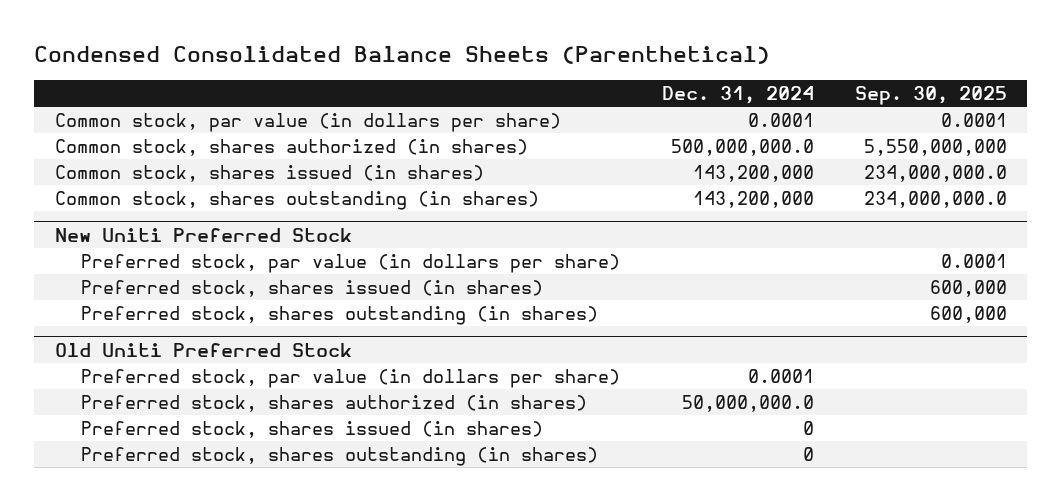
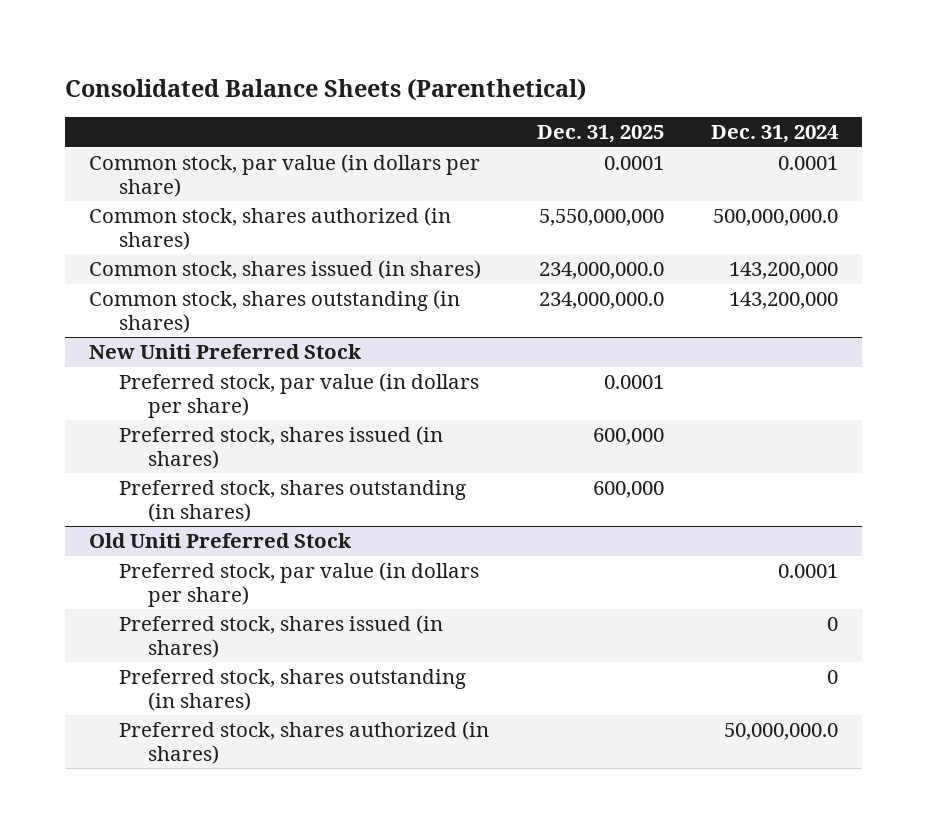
[34,45,771,64] Condensed Consolidated Balance Sheets (Parenthetical) -> [65,77,587,101] Consolidated Balance Sheets (Parenthetical)
[854,85,1007,105] Sep. 30, 2025 -> none
none -> [536,125,664,144] Dec. 31, 2025
[81,395,588,413] Preferred stock, shares authorized (in shares) -> [118,721,489,764] Preferred stock, shares authorized (in shares)

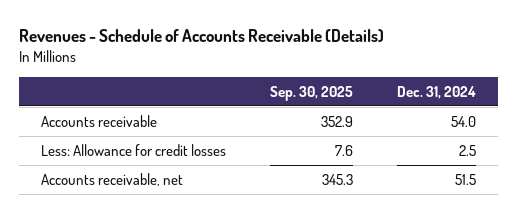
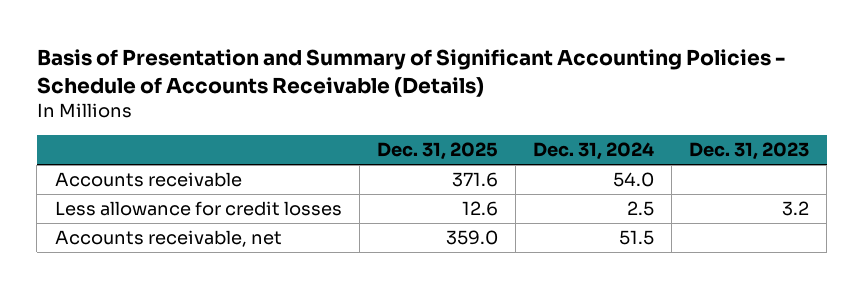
[18,28,384,42] Revenues - Schedule of Accounts Receivable (Details) -> [36,48,785,97] Basis of Presentation and Summary of Significant Accounting Policies - Schedule of Accounts Receivable (Details)
[269,85,353,101] Sep. 30, 2025 -> none
none -> [376,142,498,161] Dec. 31, 2025
none -> [689,142,810,161] Dec. 31, 2023
[40,143,226,156] Less: Allowance for credit losses -> [54,201,342,217] Less allowance for credit losses

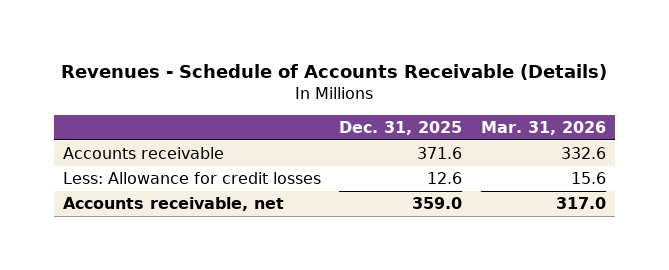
[36,48,785,97] Basis of Presentation and Summary of Significant Accounting Policies - Schedule of Accounts Receivable (Details) -> [61,63,608,80] Revenues - Schedule of Accounts Receivable (Details)
[533,142,655,161] Dec. 31, 2024 -> none
[689,142,810,161] Dec. 31, 2023 -> none
none -> [480,120,606,135] Mar. 31, 2026
[54,201,342,217] Less allowance for credit losses -> [62,172,321,185] Less: Allowance for credit losses

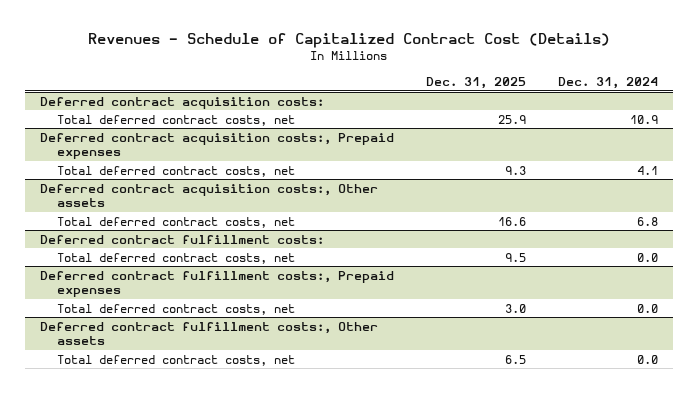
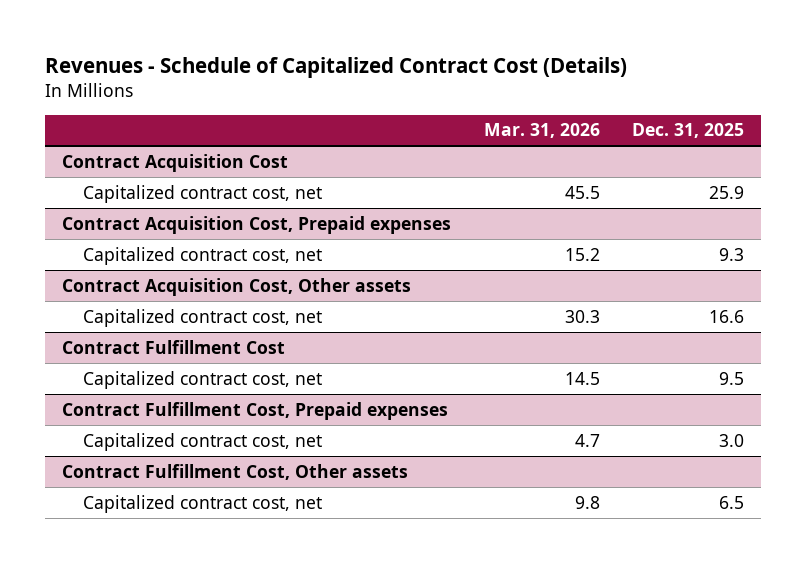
[557,77,658,90] Dec. 31, 2024 -> none
none -> [483,123,600,139] Mar. 31, 2026
[40,96,325,109] Deferred contract acquisition costs: -> [61,153,288,172] Contract Acquisition Cost
[56,114,295,126] Total deferred contract costs, net -> [83,184,323,203] Capitalized contract cost, net
[40,132,395,160] Deferred contract acquisition costs:, Prepaid expenses -> [61,215,451,234] Contract Acquisition Cost, Prepaid expenses
[56,165,295,177] Total deferred contract costs, net -> [83,246,323,265] Capitalized contract cost, net
[40,183,379,208] Deferred contract acquisition costs:, Other assets -> [61,277,411,296] Contract Acquisition Cost, Other assets
[56,216,295,228] Total deferred contract costs, net -> [83,308,323,327] Capitalized contract cost, net
[40,234,325,244] Deferred contract fulfillment costs: -> [61,339,285,354] Contract Fulfillment Cost
[56,252,295,264] Total deferred contract costs, net -> [83,370,323,389] Capitalized contract cost, net
[40,270,395,298] Deferred contract fulfillment costs:, Prepaid expenses -> [61,401,448,420] Contract Fulfillment Cost, Prepaid expenses
[56,303,295,315] Total deferred contract costs, net -> [83,432,323,451] Capitalized contract cost, net
[40,321,379,346] Deferred contract fulfillment costs:, Other assets -> [61,463,408,480] Contract Fulfillment Cost, Other assets
[56,354,295,366] Total deferred contract costs, net -> [83,494,323,513] Capitalized contract cost, net

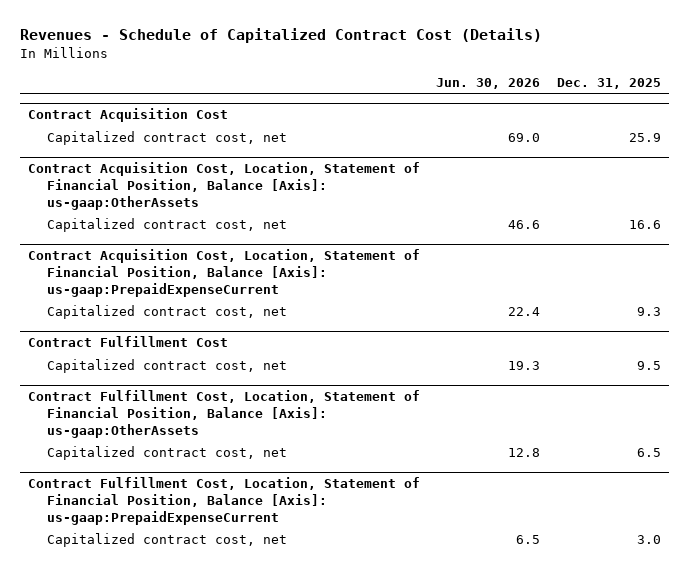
[483,123,600,139] Mar. 31, 2026 -> none
none -> [436,78,541,90] Jun. 30, 2026
[61,215,451,234] Contract Acquisition Cost, Prepaid expenses -> none
[83,246,323,265] Capitalized contract cost, net -> none
[61,277,411,296] Contract Acquisition Cost, Other assets -> none
none -> [27,162,420,210] Contract Acquisition Cost, Location, Statement of Financial Position, Balance [Axis]: us-gaap:OtherAssets
none -> [27,249,420,297] Contract Acquisition Cost, Location, Statement of Financial Position, Balance [Axis]: us-gaap:PrepaidExpenseCurrent
none -> [46,305,287,320] Capitalized contract cost, net
[61,401,448,420] Contract Fulfillment Cost, Prepaid expenses -> none
[83,432,323,451] Capitalized contract cost, net -> none
[61,463,408,480] Contract Fulfillment Cost, Other assets -> none
none -> [27,390,420,438] Contract Fulfillment Cost, Location, Statement of Financial Position, Balance [Axis]: us-gaap:OtherAssets
none -> [27,477,420,525] Contract Fulfillment Cost, Location, Statement of Financial Position, Balance [Axis]: us-gaap:PrepaidExpenseCurrent
none -> [46,533,287,548] Capitalized contract cost, net

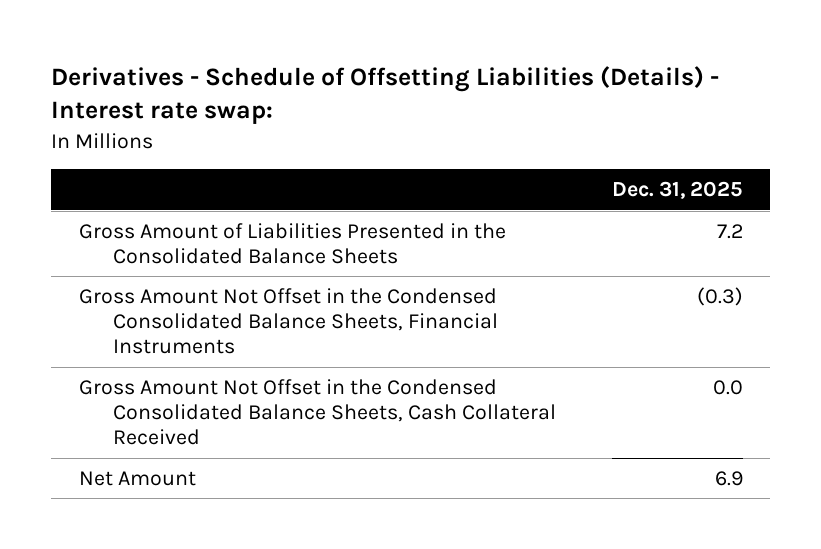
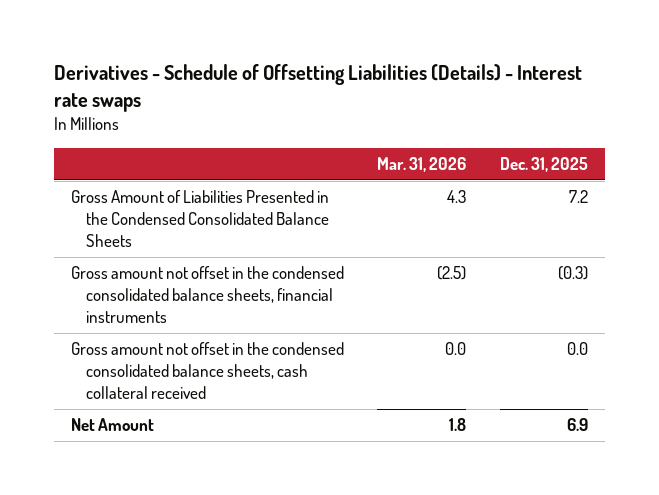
[50,65,719,125] Derivatives - Schedule of Offsetting Liabilities (Details) - Interest rate swap: -> [53,64,582,113] Derivatives - Schedule of Offsetting Liabilities (Details) - Interest rate swaps
none -> [377,156,467,172] Mar. 31, 2026
[78,222,506,265] Gross Amount of Liabilities Presented in the Consolidated Balance Sheets -> [70,190,329,248] Gross Amount of Liabilities Presented in the Condensed Consolidated Balance Sheets
[78,287,498,355] Gross Amount Not Offset in the Condensed Consolidated Balance Sheets, Financial Instruments -> [70,266,344,324] Gross amount not offset in the condensed consolidated balance sheets, financial instruments
[78,378,556,446] Gross Amount Not Offset in the Condensed Consolidated Balance Sheets, Cash Collateral Received -> [70,342,344,400] Gross amount not offset in the condensed consolidated balance sheets, cash collateral received

